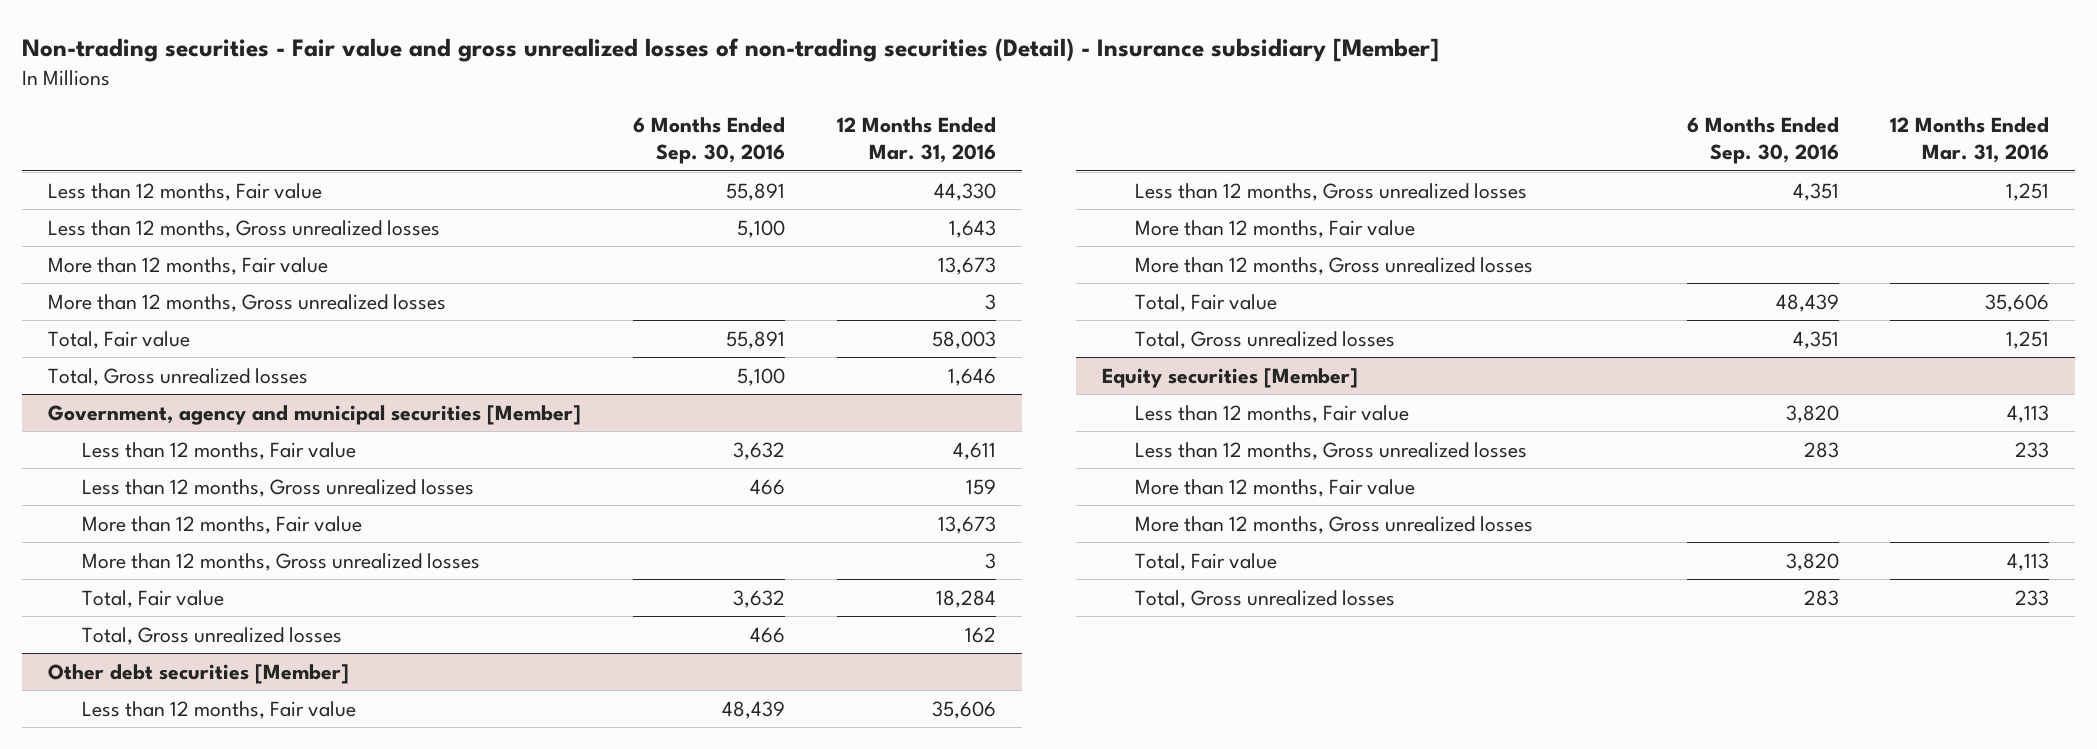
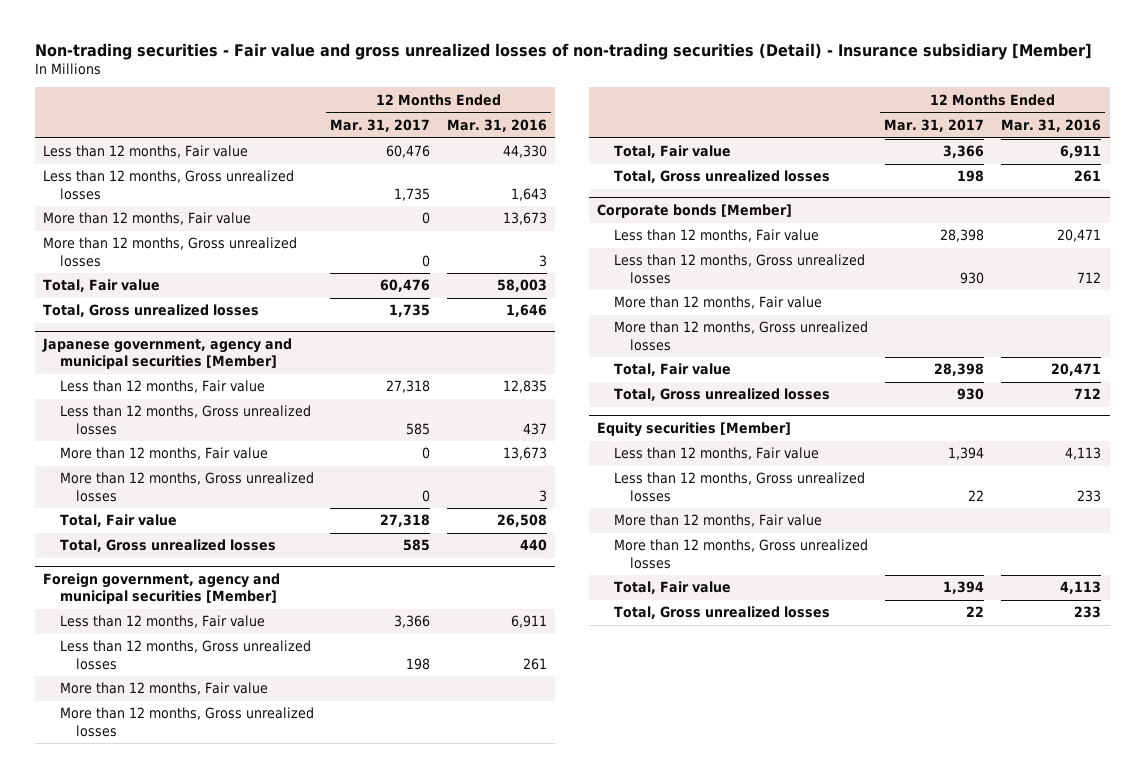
[632,117,785,165] 6 Months Ended Sep. 30, 2016 -> none
none -> [330,118,431,132] Mar. 31, 2017
[47,404,581,425] Government, agency and municipal securities [Member] -> [42,337,293,370] Japanese government, agency and municipal securities [Member]
[952,441,996,460] 4,611 -> [503,380,548,394] 12,835
[965,478,996,495] 159 -> [523,422,548,435] 437
[935,589,996,608] 18,284 -> [497,514,548,528] 26,508
[964,626,996,643] 162 -> [520,539,548,552] 440
[47,663,349,684] Other debt securities [Member] -> [43,572,281,605] Foreign government, agency and municipal securities [Member]
[931,700,996,719] 35,606 -> [511,615,548,629] 6,911
[2006,182,2050,201] 1,251 -> [523,657,548,670] 261
[1985,293,2050,312] 35,606 -> [1060,145,1102,159] 6,911
[2006,330,2050,349] 1,251 -> [1074,170,1102,183] 261
none -> [597,203,793,218] Corporate bonds [Member]
none -> [613,229,819,243] Less than 12 months, Fair value
none -> [613,254,865,284] Less than 12 months, Gross unrealized losses
none -> [613,296,822,310] More than 12 months, Fair value
none -> [613,321,868,351] More than 12 months, Gross unrealized losses
none -> [613,363,731,377] Total, Fair value
none -> [613,388,830,402] Total, Gross unrealized losses

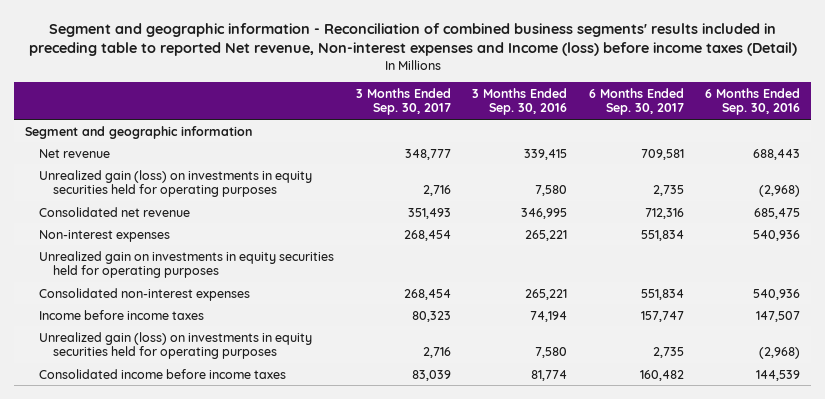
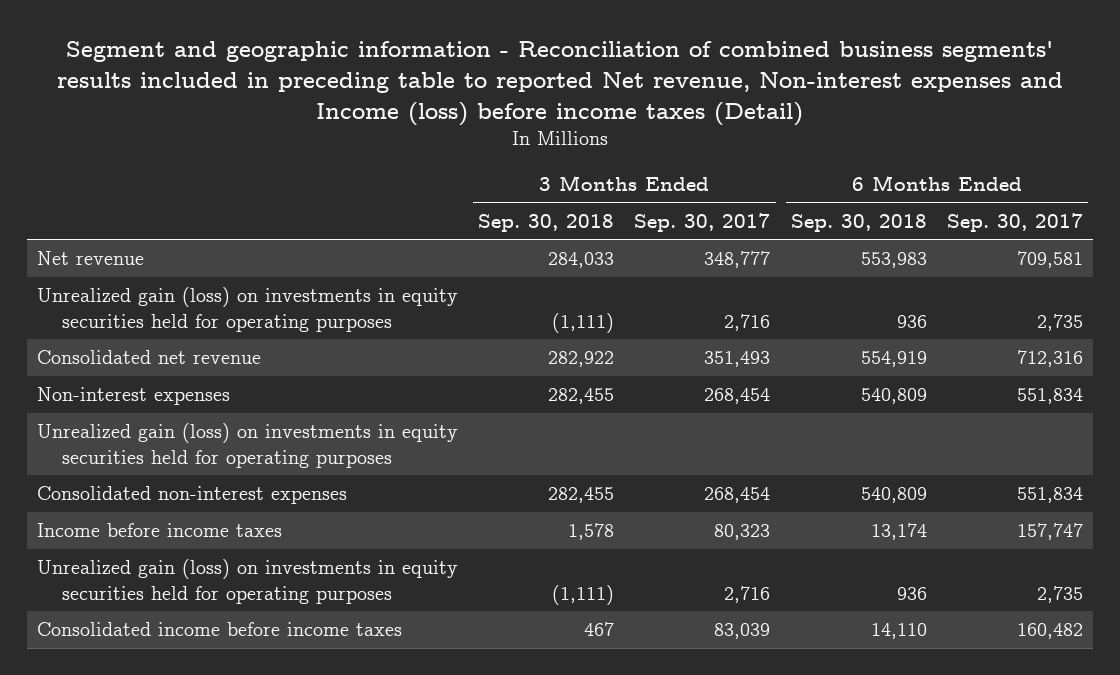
[472,87,568,116] 3 Months Ended Sep. 30, 2016 -> none
[705,87,801,116] 6 Months Ended Sep. 30, 2016 -> none
none -> [478,213,615,232] Sep. 30, 2018
none -> [790,213,927,232] Sep. 30, 2018
[25,125,253,139] Segment and geographic information -> none
[39,250,335,279] Unrealized gain on investments in equity securities held for operating purposes -> [36,423,458,468] Unrealized gain (loss) on investments in equity securities held for operating purposes

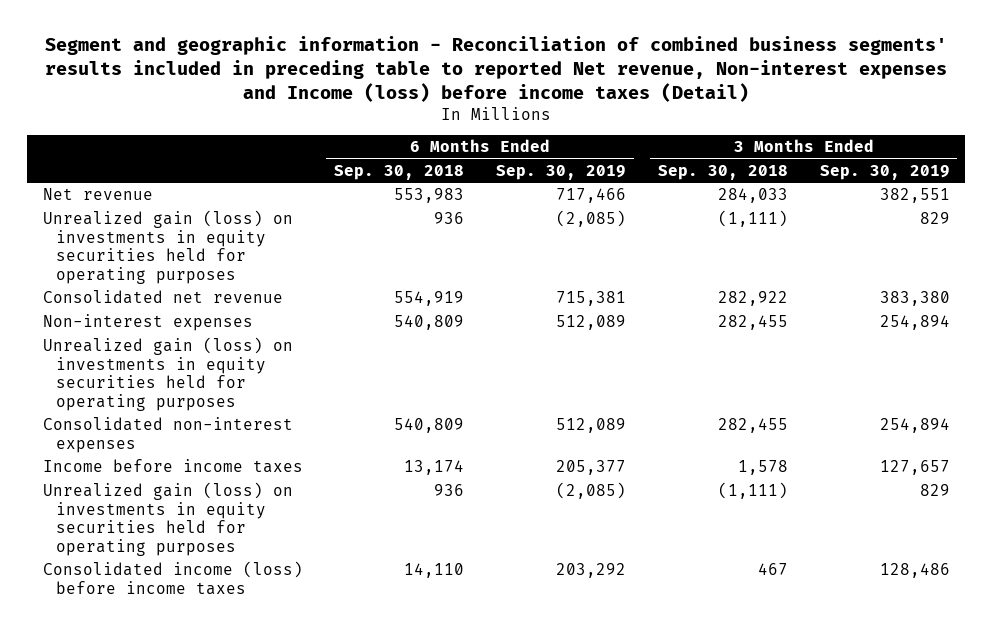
[634,212,771,232] Sep. 30, 2017 -> none
[947,212,1084,232] Sep. 30, 2017 -> none
none -> [496,164,627,180] Sep. 30, 2019
none -> [819,164,950,180] Sep. 30, 2019
[36,622,402,637] Consolidated income before income taxes -> [42,561,303,595] Consolidated income (loss) before income taxes

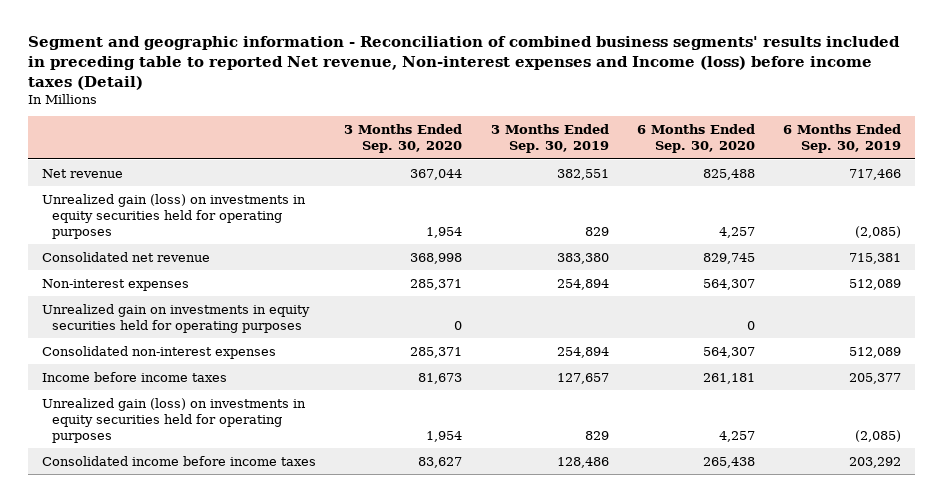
[334,164,465,180] Sep. 30, 2018 -> none
[657,164,788,180] Sep. 30, 2018 -> none
none -> [344,124,463,154] 3 Months Ended Sep. 30, 2020
none -> [636,124,755,154] 6 Months Ended Sep. 30, 2020
[42,337,293,411] Unrealized gain (loss) on investments in equity securities held for operating purposes -> [41,303,310,333] Unrealized gain on investments in equity securities held for operating purposes
[42,561,303,595] Consolidated income (loss) before income taxes -> [41,455,316,466] Consolidated income before income taxes

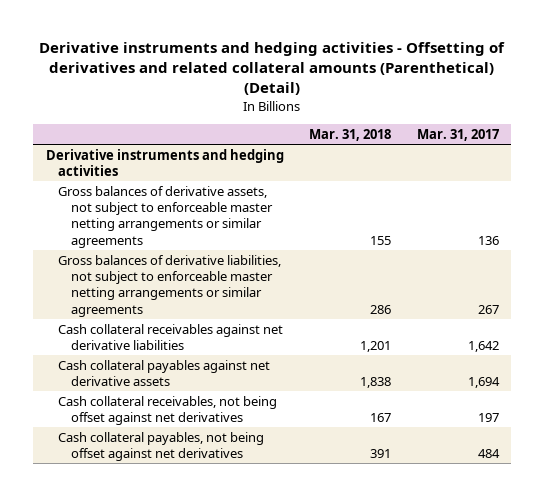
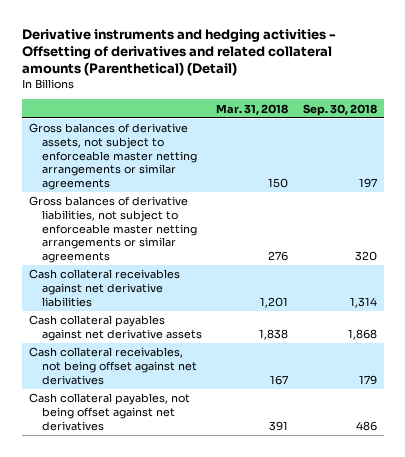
[416,128,499,141] Mar. 31, 2017 -> none
none -> [302,103,377,116] Sep. 30, 2018
[45,148,284,177] Derivative instruments and hedging activities -> none
[370,235,392,245] 155 -> [268,178,289,189] 150
[370,304,392,314] 286 -> [268,251,289,262] 276

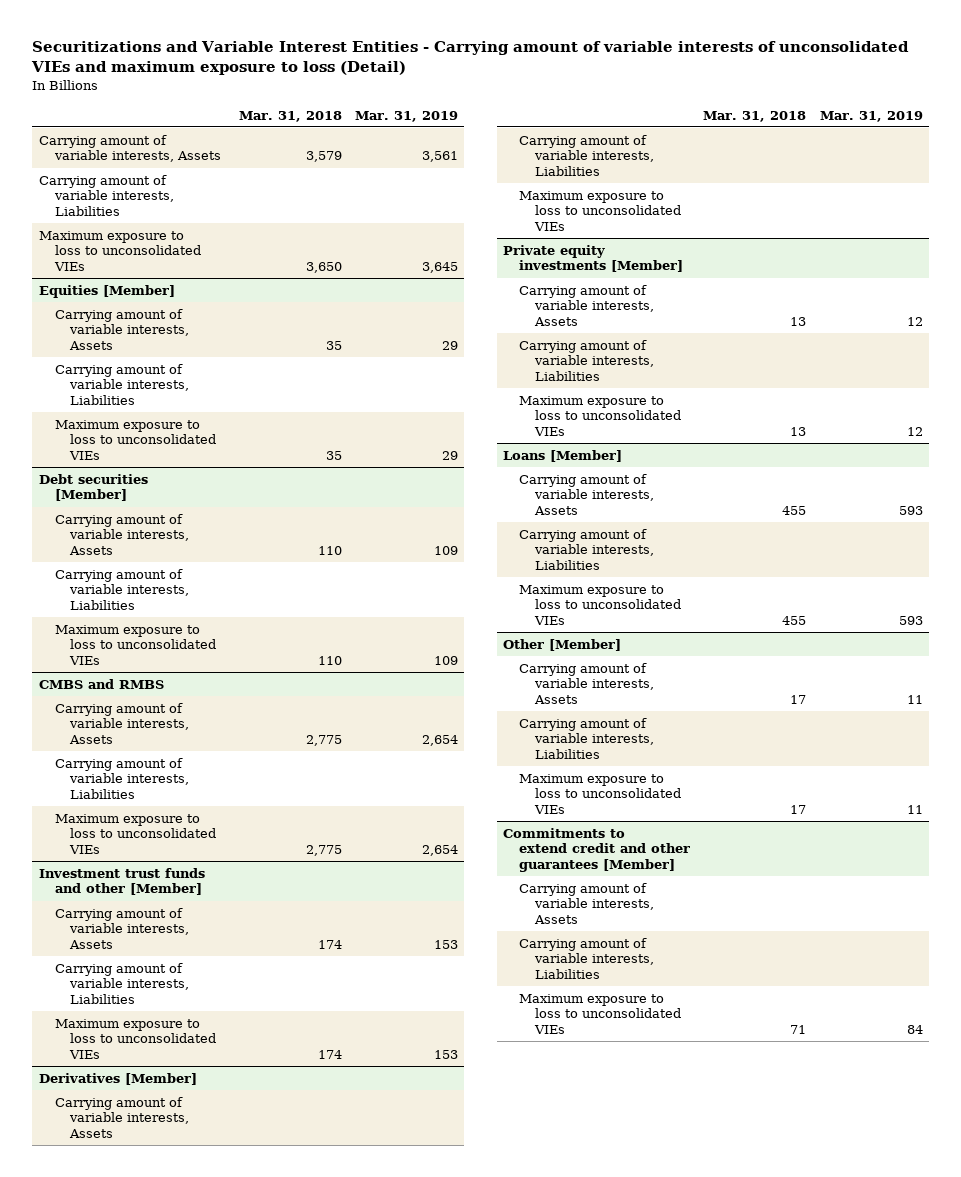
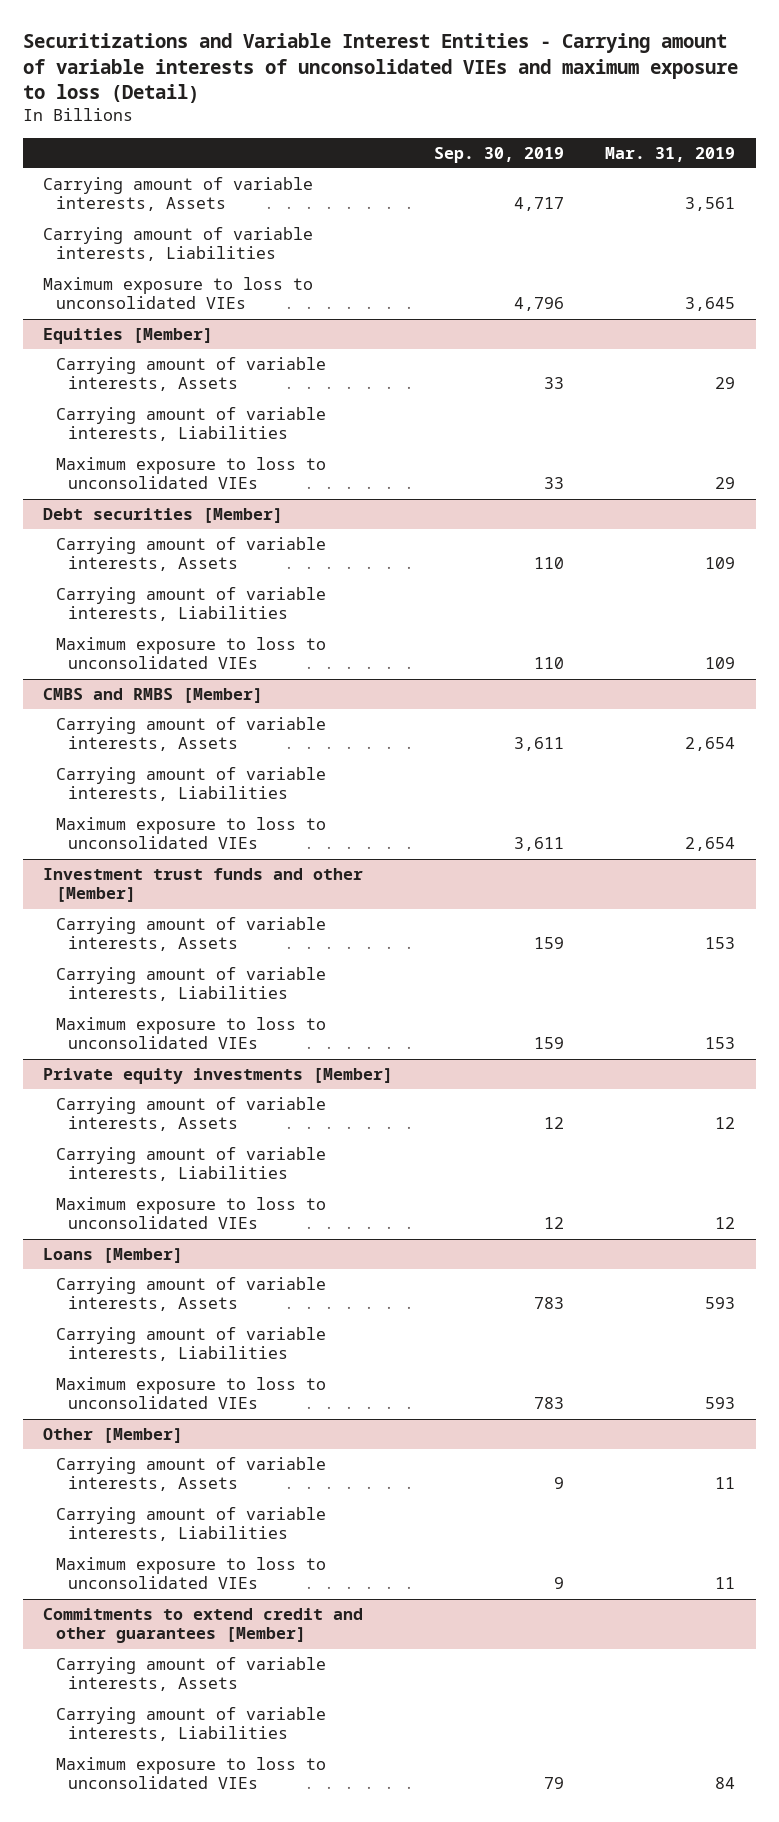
[238,110,342,122] Mar. 31, 2018 -> none
none -> [434,146,565,163] Sep. 30, 2019
[38,678,164,689] CMBS and RMBS -> [43,688,264,704] CMBS and RMBS [Member]
[38,1072,197,1085] Derivatives [Member] -> none
[54,1096,190,1139] Carrying amount of variable interests, Assets -> none
[519,134,654,177] Carrying amount of variable interests, Liabilities -> none
[519,190,681,232] Maximum exposure to loss to unconsolidated VIEs -> none

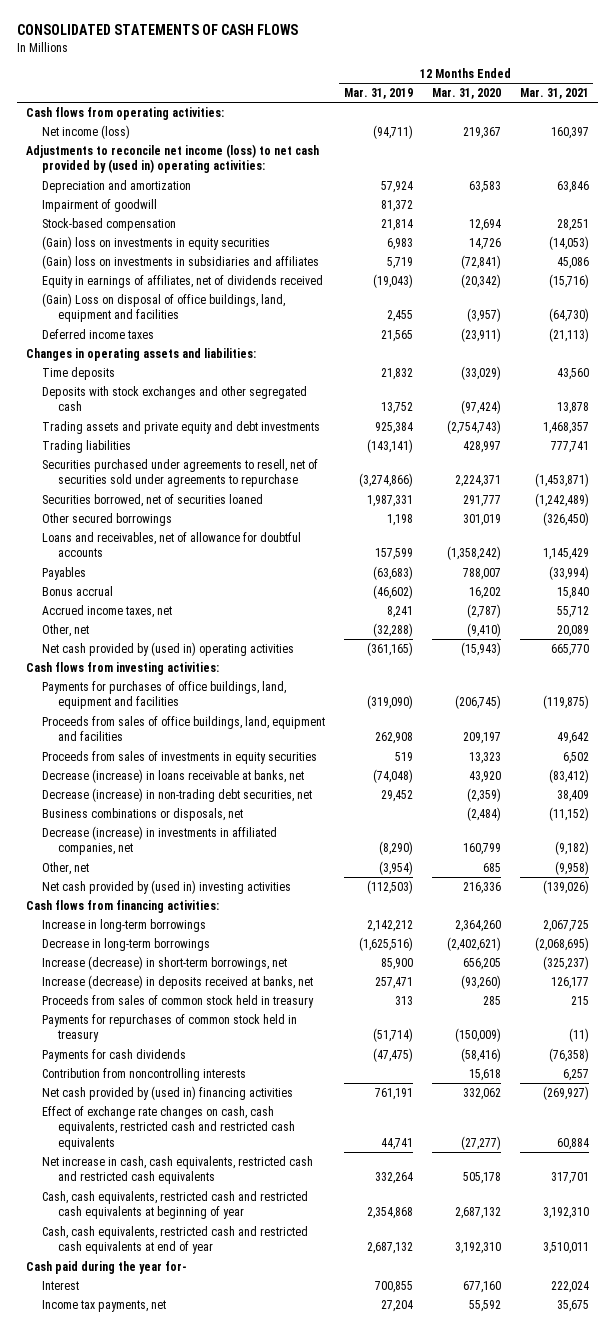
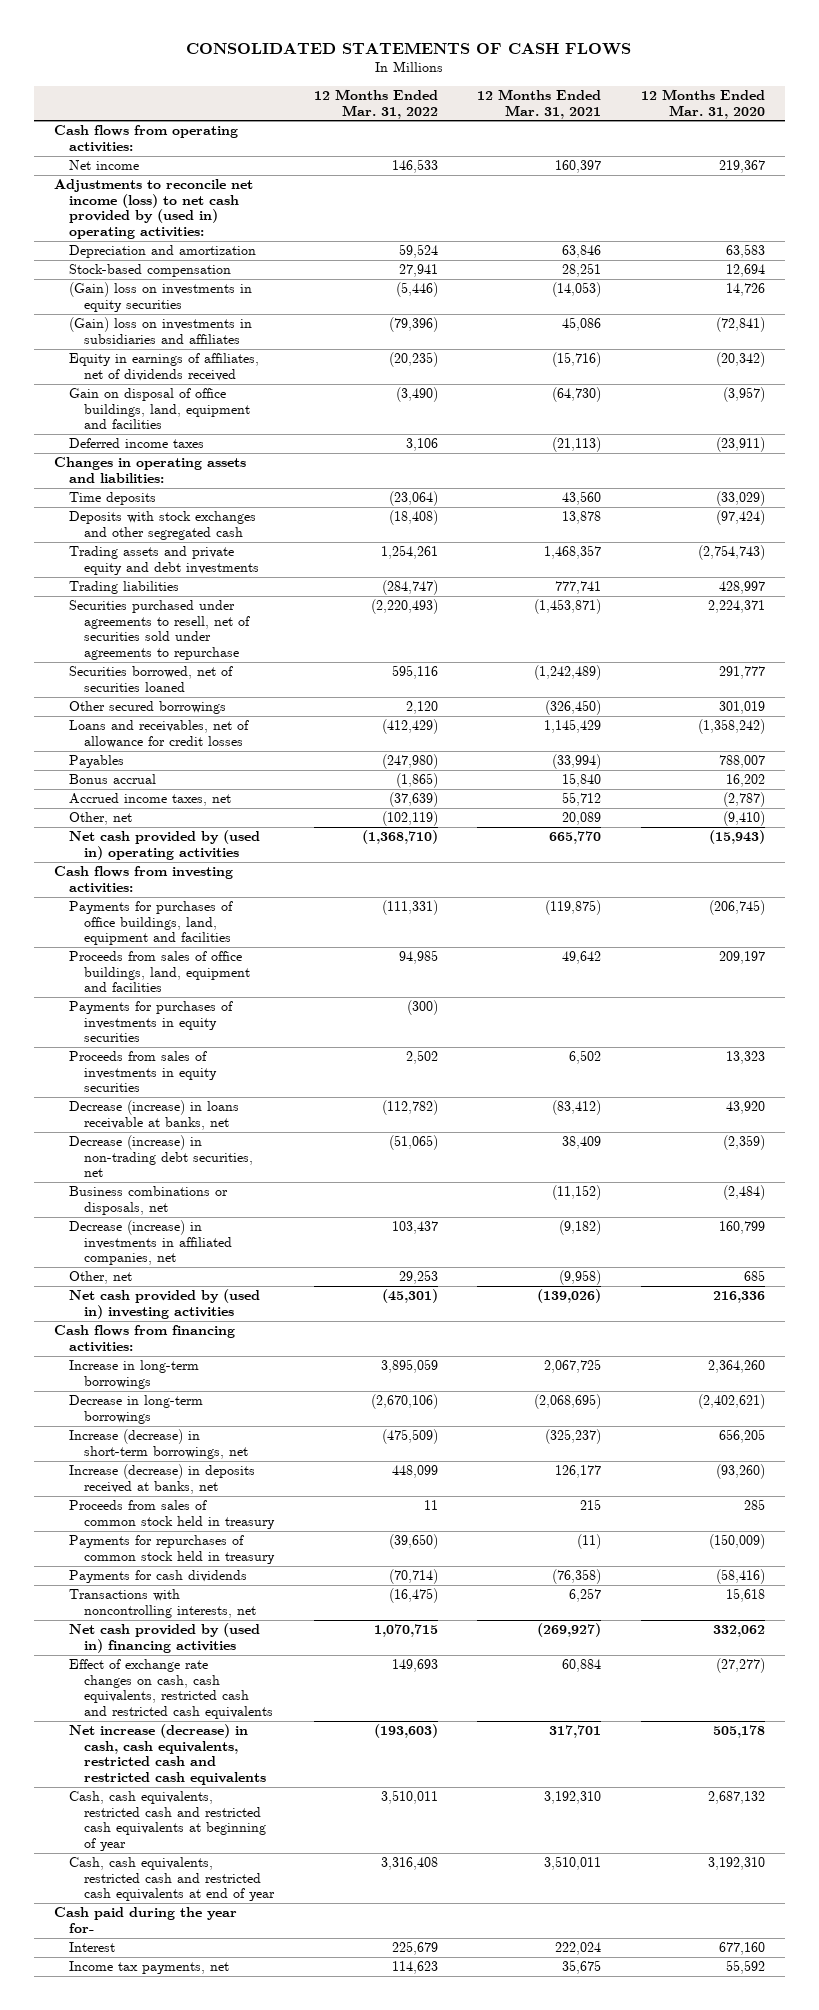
[343,88,413,100] Mar. 31, 2019 -> none
none -> [313,88,438,119] 12 Months Ended Mar. 31, 2022
[42,124,131,139] Net income (loss) -> [68,160,139,171] Net income
[42,198,158,212] Impairment of goodwill -> none
[42,292,286,323] (Gain) Loss on disposal of office buildings, land, equipment and facilities -> [68,388,250,430] Gain on disposal of office buildings, land, equipment and facilities
[42,531,302,558] Loans and receivables, net of allowance for doubtful accounts -> [68,720,249,748] Loans and receivables, net of allowance for credit losses
none -> [68,1001,233,1043] Payments for purchases of investments in equity securities
[42,1067,247,1081] Contribution from noncontrolling interests -> [68,1589,256,1618] Transactions with noncontrolling interests, net
[42,1155,314,1185] Net increase in cash, cash equivalents, restricted cash and restricted cash equivalents -> [68,1724,266,1785] Net increase (decrease) in cash, cash equivalents, restricted cash and restricted cash equivalents

